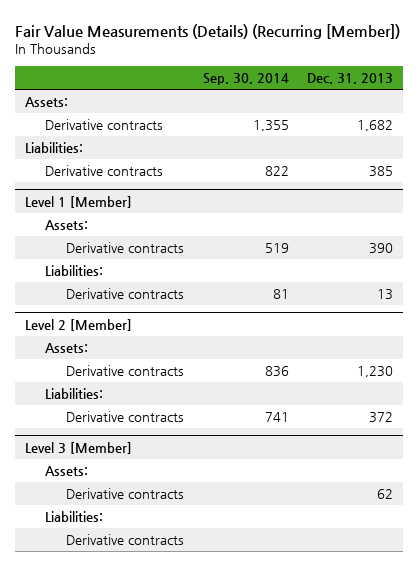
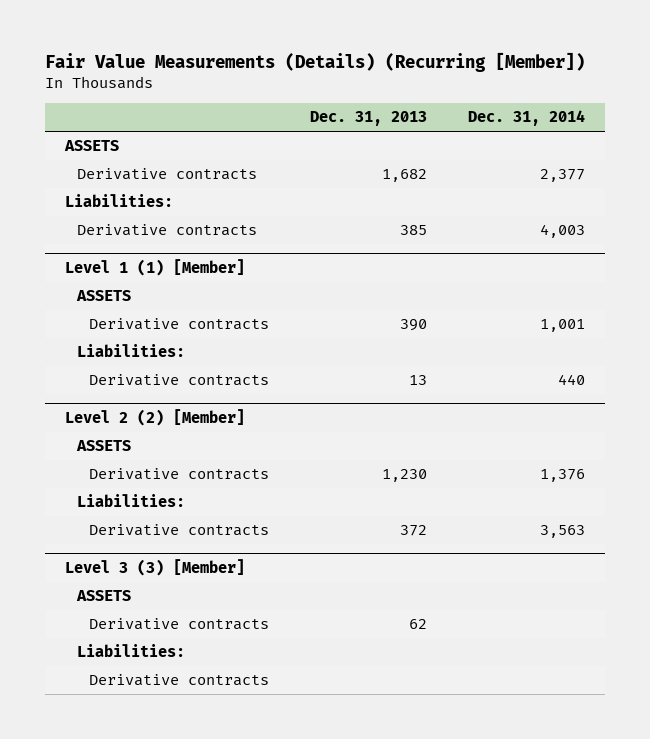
[202,73,289,86] Sep. 30, 2014 -> none
none -> [467,110,585,127] Dec. 31, 2014
[24,97,68,108] Assets: -> [64,140,120,152] ASSETS
[24,196,132,209] Level 1 [Member] -> [65,258,246,276] Level 1 (1) [Member]
[45,220,89,231] Assets: -> [76,290,132,302] ASSETS
[24,319,132,332] Level 2 [Member] -> [65,408,246,426] Level 2 (2) [Member]
[45,343,89,354] Assets: -> [76,440,132,452] ASSETS
[24,442,132,455] Level 3 [Member] -> [65,558,246,576] Level 3 (3) [Member]
[45,466,89,477] Assets: -> [76,590,132,602] ASSETS

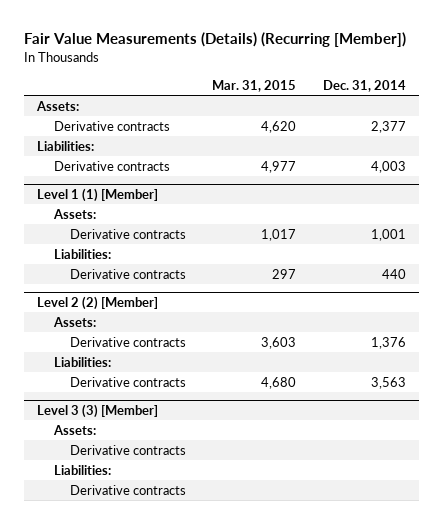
[310,111,428,127] Dec. 31, 2013 -> none
none -> [212,79,297,92] Mar. 31, 2015
[64,140,120,152] ASSETS -> [36,100,80,111] Assets:
[76,290,132,302] ASSETS -> [52,208,96,219] Assets:
[76,440,132,452] ASSETS -> [52,316,96,327] Assets:
[76,590,132,602] ASSETS -> [52,424,96,435] Assets:

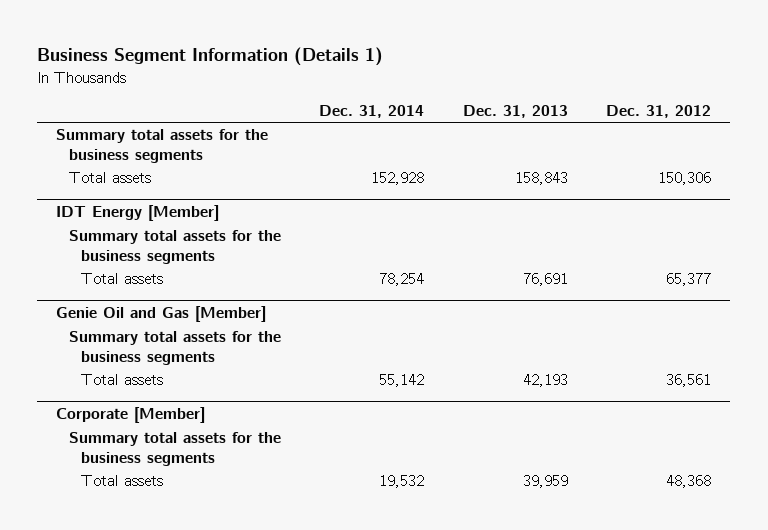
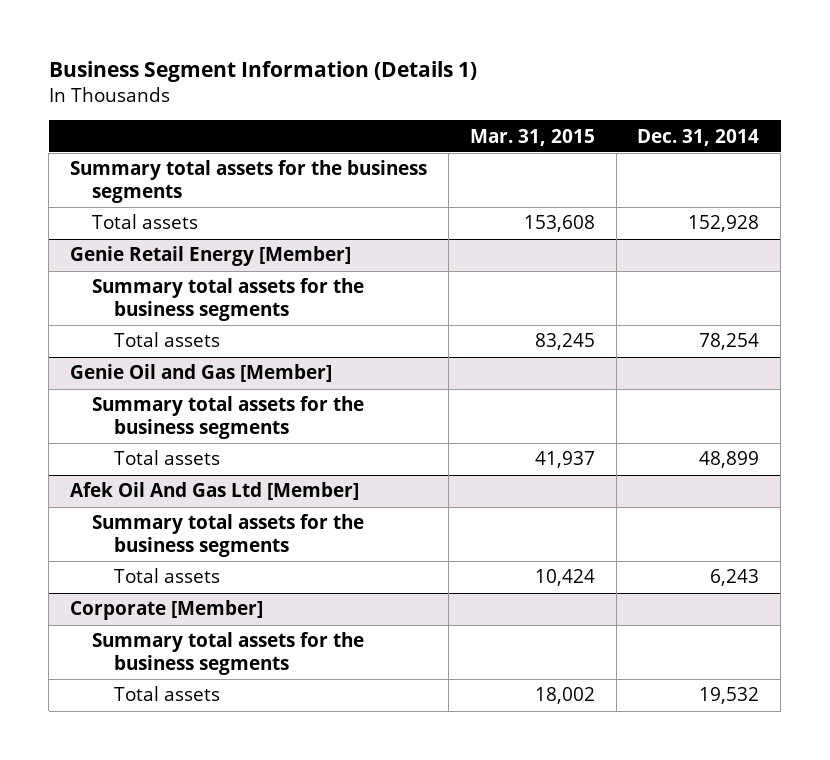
[462,104,568,118] Dec. 31, 2013 -> none
[606,104,712,118] Dec. 31, 2012 -> none
none -> [469,128,595,146] Mar. 31, 2015
[56,204,220,221] IDT Energy [Member] -> none
none -> [70,246,352,267] Genie Retail Energy [Member]
[379,374,425,388] 55,142 -> [699,451,760,469] 48,899
none -> [70,482,360,501] Afek Oil And Gas Ltd [Member]
none -> [91,514,364,558] Summary total assets for the business segments
none -> [113,568,220,584] Total assets

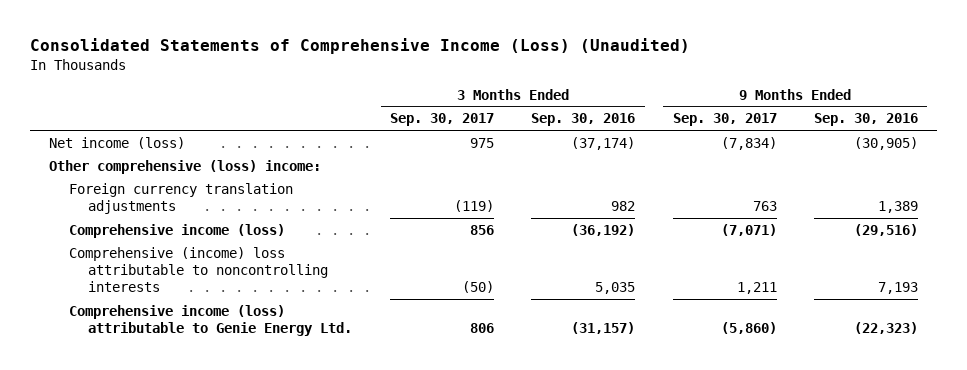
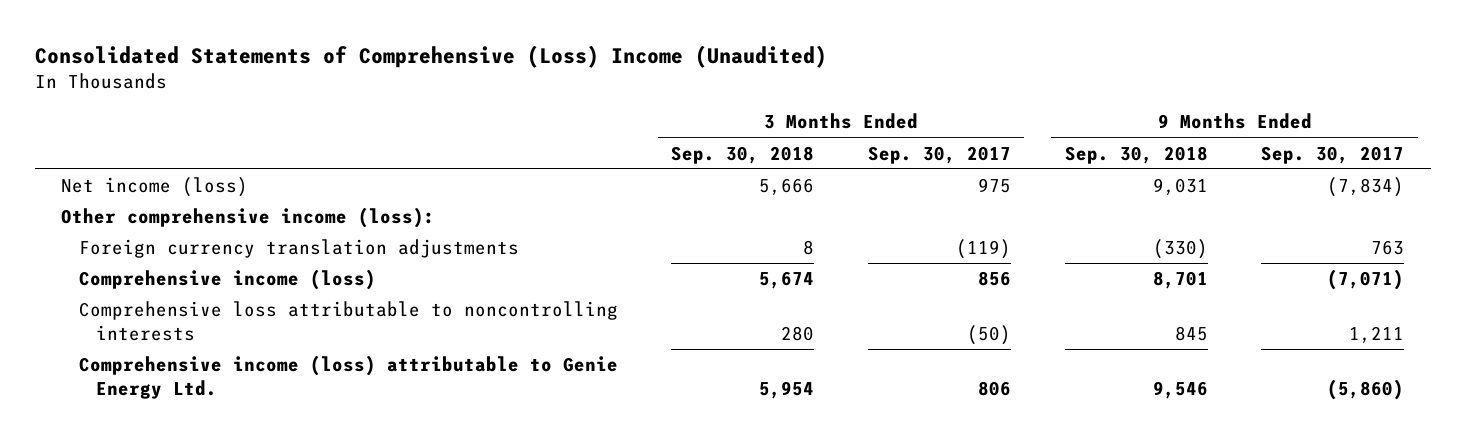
[30,38,691,55] Consolidated Statements of Comprehensive Income (Loss) (Unaudited) -> [34,45,827,69] Consolidated Statements of Comprehensive (Loss) Income (Unaudited)
[531,113,636,127] Sep. 30, 2016 -> none
[814,113,919,127] Sep. 30, 2016 -> none
none -> [671,145,815,164] Sep. 30, 2018
none -> [1064,145,1208,164] Sep. 30, 2018
[48,159,321,174] Other comprehensive (loss) income: -> [61,207,436,229] Other comprehensive income (loss):
[68,246,329,293] Comprehensive (income) loss attributable to noncontrolling interests -> [78,301,618,341] Comprehensive loss attributable to noncontrolling interests

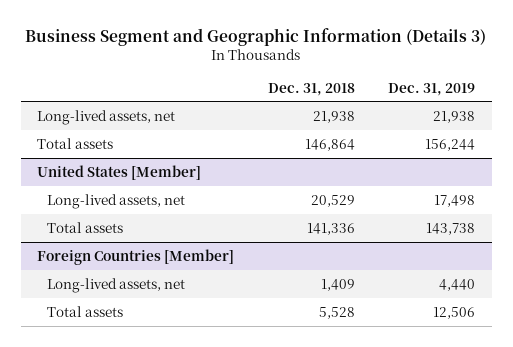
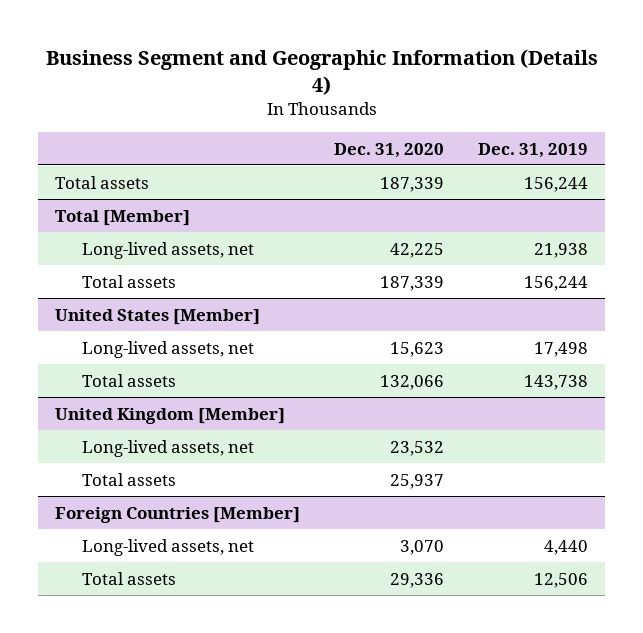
[25,27,487,46] Business Segment and Geographic Information (Details 3) -> [45,48,598,95] Business Segment and Geographic Information (Details 4)
[267,82,355,96] Dec. 31, 2018 -> none
none -> [334,142,445,158] Dec. 31, 2020
none -> [55,175,150,189] Total assets
none -> [55,209,191,226] Total [Member]
none -> [55,407,286,424] United Kingdom [Member]
none -> [82,439,255,457] Long-lived assets, net
none -> [82,472,177,486] Total assets

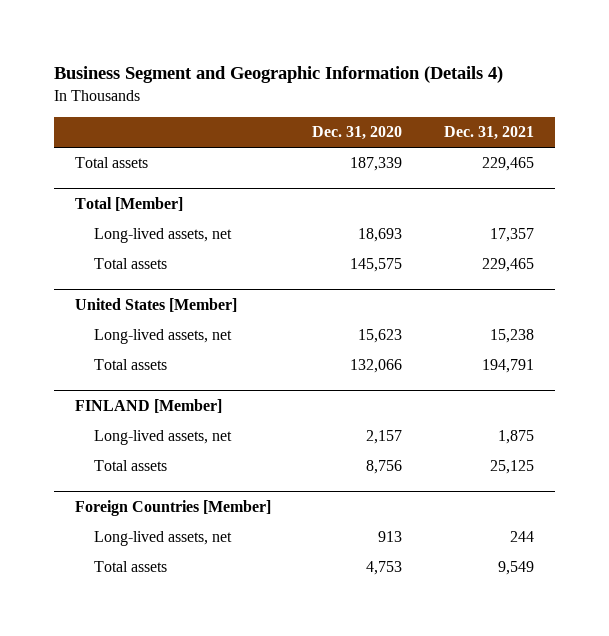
[477,142,588,158] Dec. 31, 2019 -> none
none -> [444,126,535,141] Dec. 31, 2021
[390,242,445,258] 42,225 -> [358,228,403,243] 18,693
[380,275,445,291] 187,339 -> [350,258,403,273] 145,575
[55,407,286,424] United Kingdom [Member] -> none
none -> [74,398,222,413] FINLAND [Member]
[390,440,445,456] 23,532 -> [366,430,403,445] 2,157
[390,473,445,489] 25,937 -> [366,460,403,475] 8,756
[400,539,445,555] 3,070 -> [378,531,403,543] 913
[390,572,445,588] 29,336 -> [366,561,403,576] 4,753

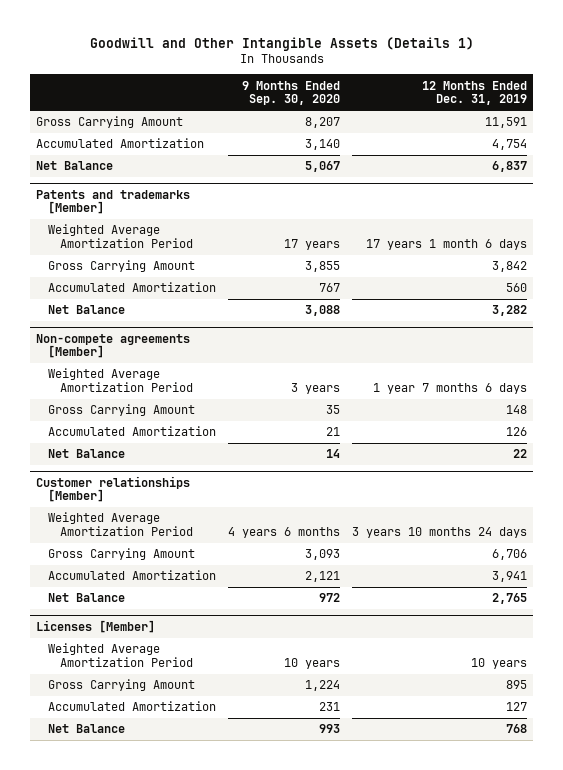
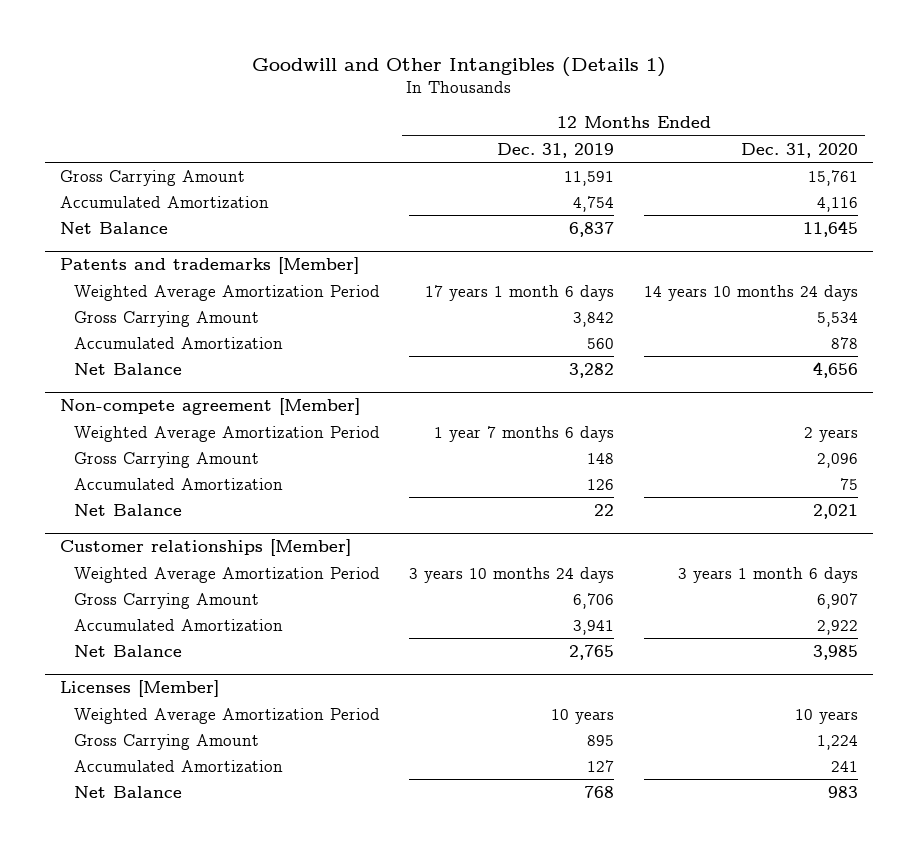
[89,36,474,51] Goodwill and Other Intangible Assets (Details 1) -> [251,56,666,77] Goodwill and Other Intangibles (Details 1)
[241,80,340,106] 9 Months Ended Sep. 30, 2020 -> none
none -> [740,142,858,158] Dec. 31, 2020
[36,333,191,359] Non-compete agreements [Member] -> [60,398,361,416] Non-compete agreement [Member]

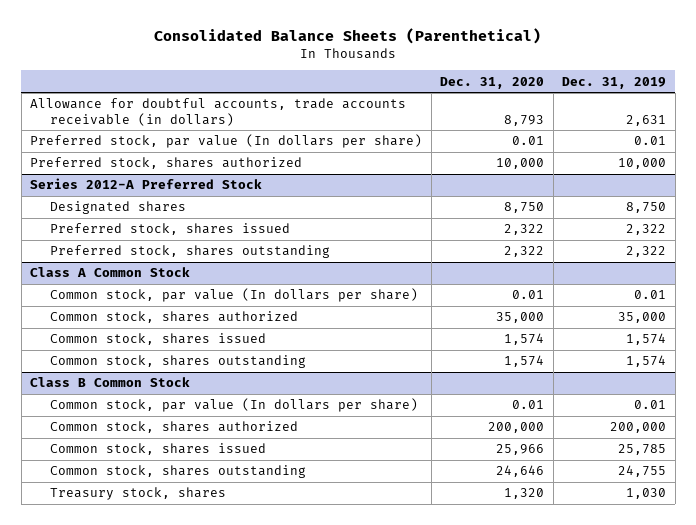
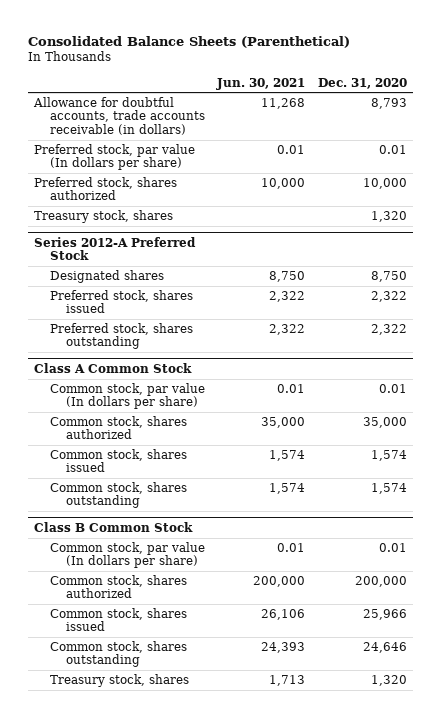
[562,76,667,89] Dec. 31, 2019 -> none
none -> [216,77,306,90] Jun. 30, 2021
none -> [34,210,174,224] Treasury stock, shares

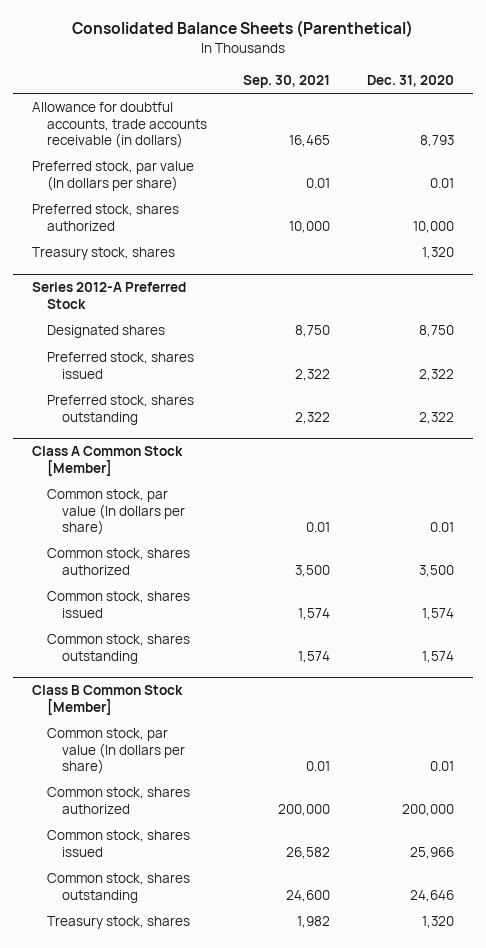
[216,77,306,90] Jun. 30, 2021 -> none
none -> [243,74,331,88] Sep. 30, 2021
[34,362,193,373] Class A Common Stock -> [31,446,183,476] Class A Common Stock [Member]
[362,417,407,429] 35,000 -> [419,564,455,577] 3,500
[34,521,194,532] Class B Common Stock -> [31,685,183,715] Class B Common Stock [Member]

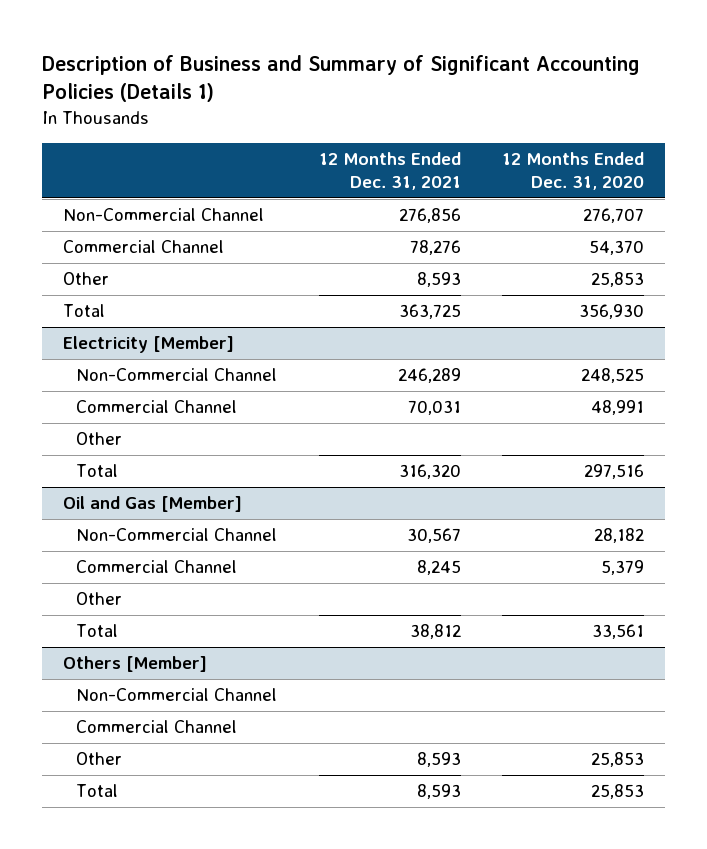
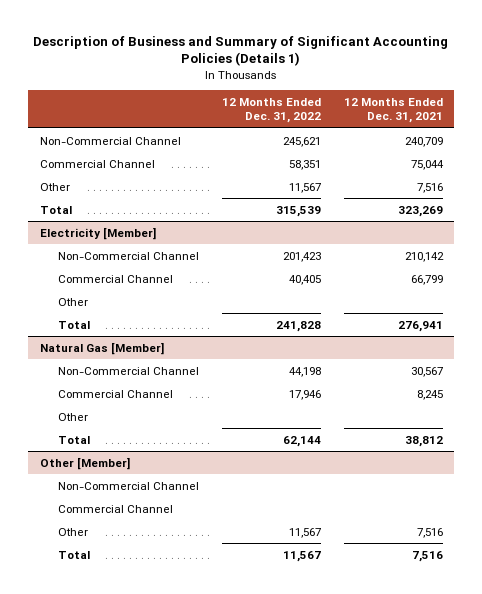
[502,151,645,191] 12 Months Ended Dec. 31, 2020 -> none
none -> [221,97,321,124] 12 Months Ended Dec. 31, 2022
[398,208,461,224] 276,856 -> [404,136,443,147] 240,709
[409,240,461,256] 78,276 -> [410,159,444,170] 75,044
[416,272,461,288] 8,593 -> [416,182,443,193] 7,516
[398,304,461,320] 363,725 -> [397,205,443,217] 323,269
[397,368,461,384] 246,289 -> [404,251,444,262] 210,142
[407,400,461,416] 70,031 -> [410,274,443,285] 66,799
[398,464,461,480] 316,320 -> [397,320,443,332] 276,941
[62,496,242,513] Oil and Gas [Member] -> [39,341,164,355] Natural Gas [Member]
[62,656,207,673] Others [Member] -> [39,456,130,470] Other [Member]
[416,752,461,768] 8,593 -> [416,527,443,538] 7,516
[416,784,461,800] 8,593 -> [411,550,443,562] 7,516

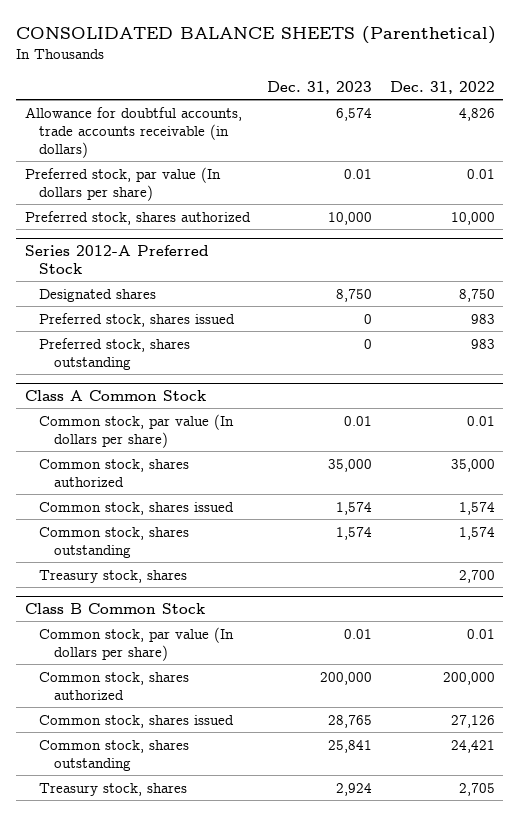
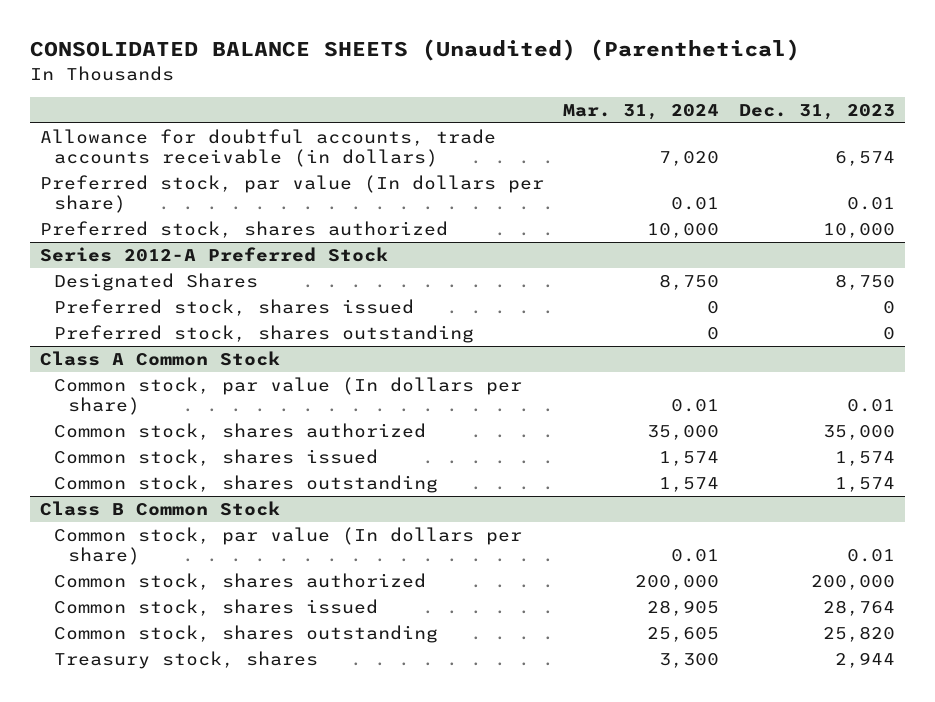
[16,26,497,45] CONSOLIDATED BALANCE SHEETS (Parenthetical) -> [29,39,800,62] CONSOLIDATED BALANCE SHEETS (Unaudited) (Parenthetical)
[389,80,495,94] Dec. 31, 2022 -> none
none -> [563,103,720,120] Mar. 31, 2024
[39,288,157,302] Designated shares -> [53,272,258,291] Designated Shares
[39,569,188,583] Treasury stock, shares -> none
[328,714,373,728] 28,765 -> [823,599,896,616] 28,764
[328,739,373,753] 25,841 -> [823,625,896,642] 25,820
[336,782,373,796] 2,924 -> [835,651,896,668] 2,944

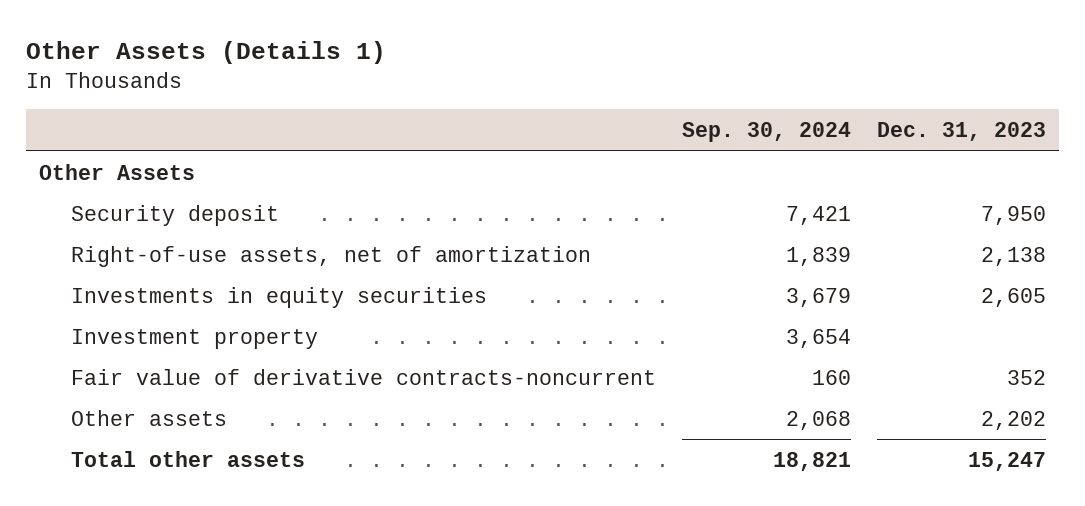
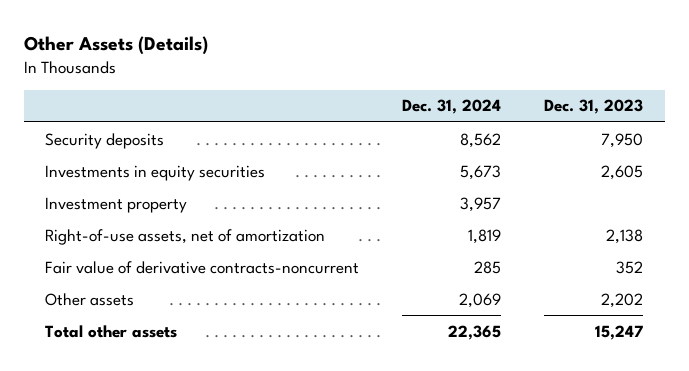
[25,40,386,64] Other Assets (Details 1) -> [23,36,208,56] Other Assets (Details)
[681,121,851,142] Sep. 30, 2024 -> none
none -> [402,99,502,115] Dec. 31, 2024
[38,163,195,180] Other Assets -> none
[70,204,279,226] Security deposit -> [45,132,165,149] Security deposits
[70,245,591,267] Right-of-use assets, net of amortization -> [45,228,326,245] Right-of-use assets, net of amortization

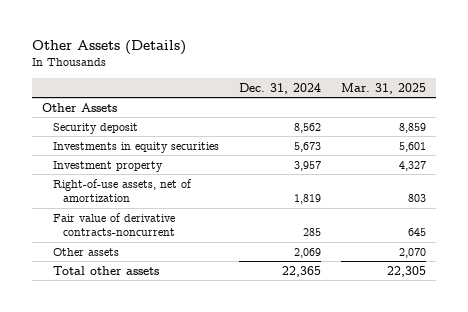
[544,99,644,115] Dec. 31, 2023 -> none
none -> [340,82,426,94] Mar. 31, 2025
none -> [42,102,118,112] Other Assets
[45,132,165,149] Security deposits -> [52,122,138,134] Security deposit

